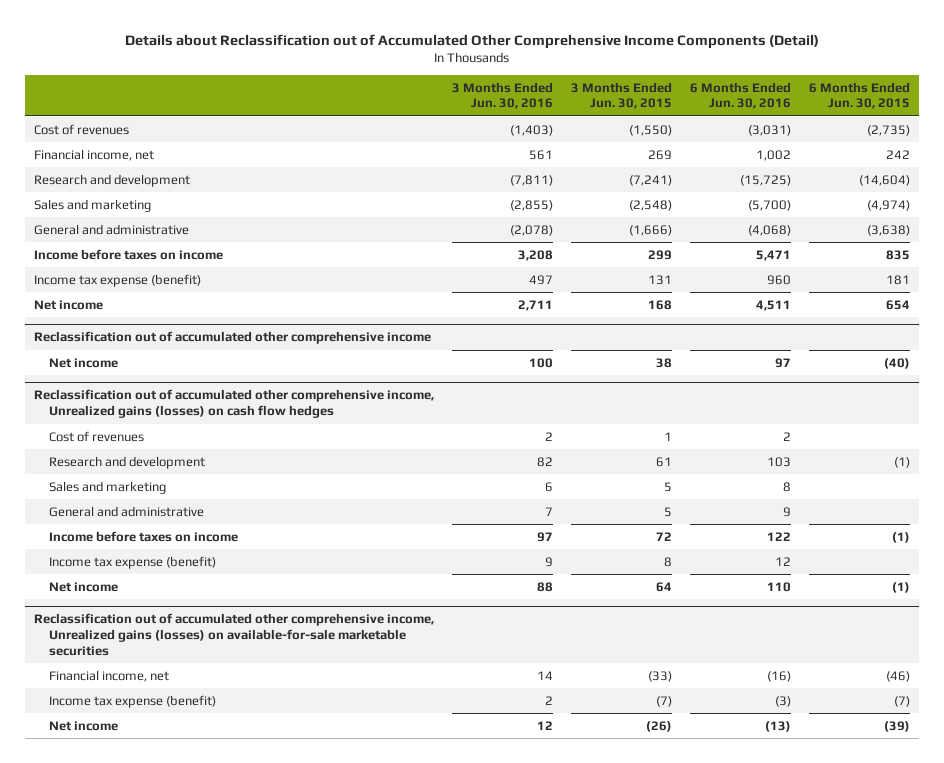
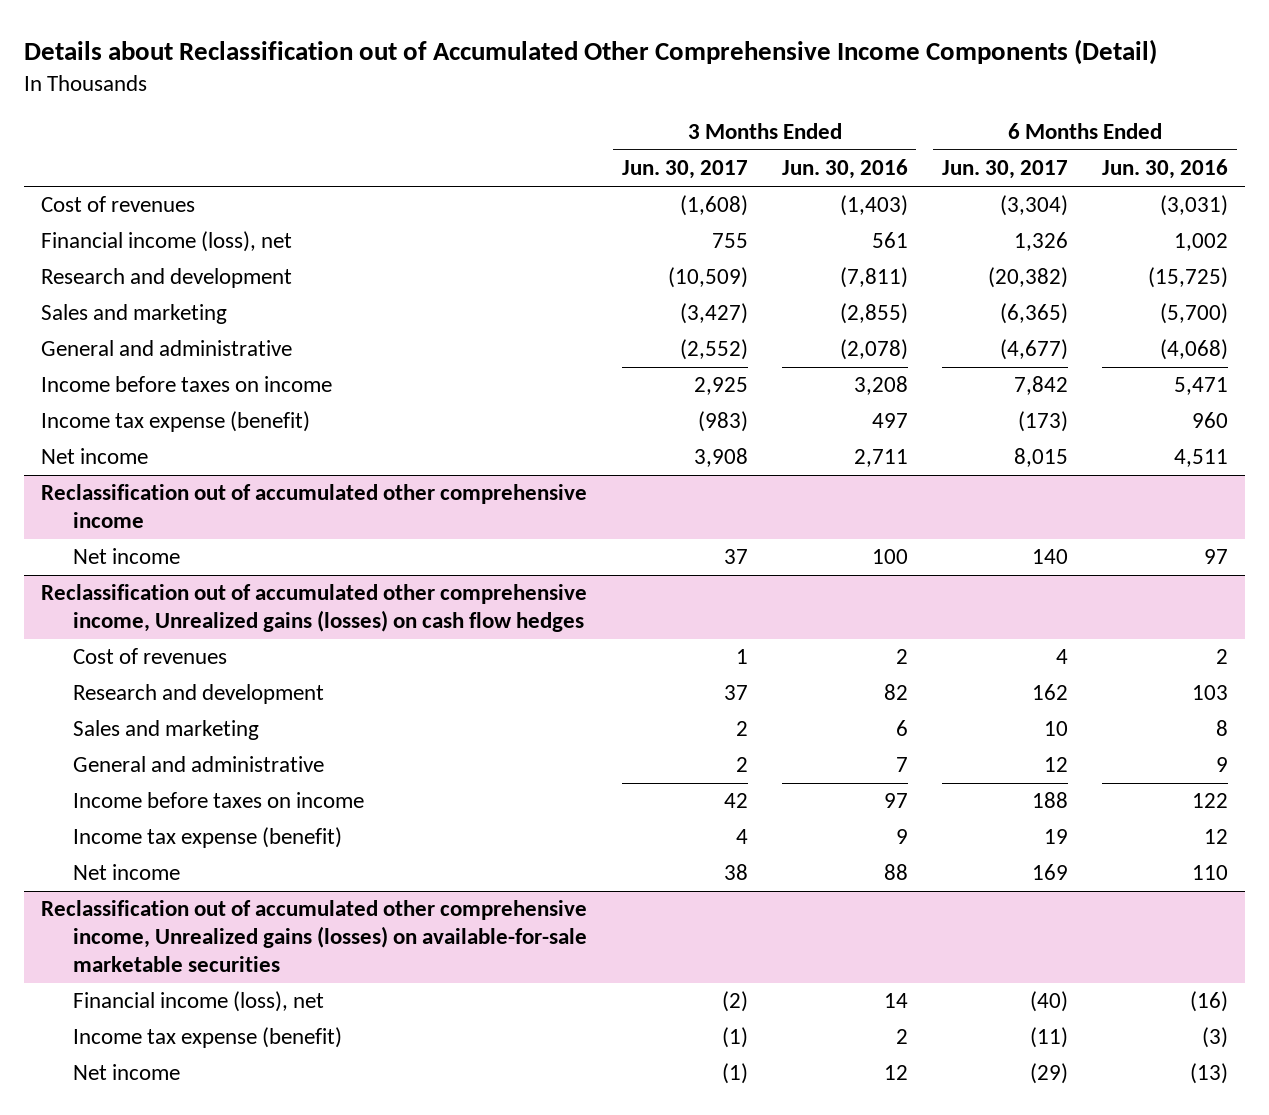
[570,81,672,110] 3 Months Ended Jun. 30, 2015 -> none
[808,81,910,110] 6 Months Ended Jun. 30, 2015 -> none
none -> [621,160,748,180] Jun. 30, 2017
none -> [941,160,1068,180] Jun. 30, 2017
[34,148,155,161] Financial income, net -> [41,231,293,253] Financial income (loss), net
[49,669,170,682] Financial income, net -> [73,991,325,1013] Financial income (loss), net

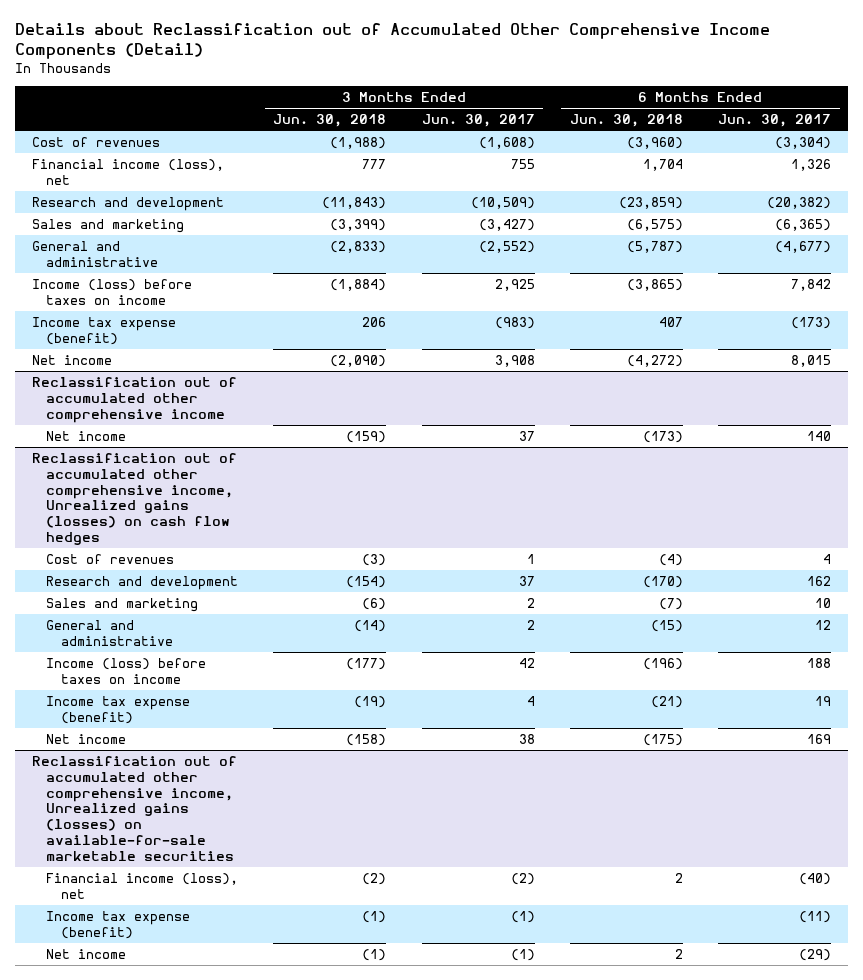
[781,159,908,180] Jun. 30, 2016 -> none
[1101,159,1228,180] Jun. 30, 2016 -> none
none -> [273,114,387,128] Jun. 30, 2018
none -> [569,114,683,128] Jun. 30, 2018
[41,376,333,393] Income before taxes on income -> [32,279,193,305] Income (loss) before taxes on income
[73,792,365,809] Income before taxes on income -> [46,658,207,684] Income (loss) before taxes on income

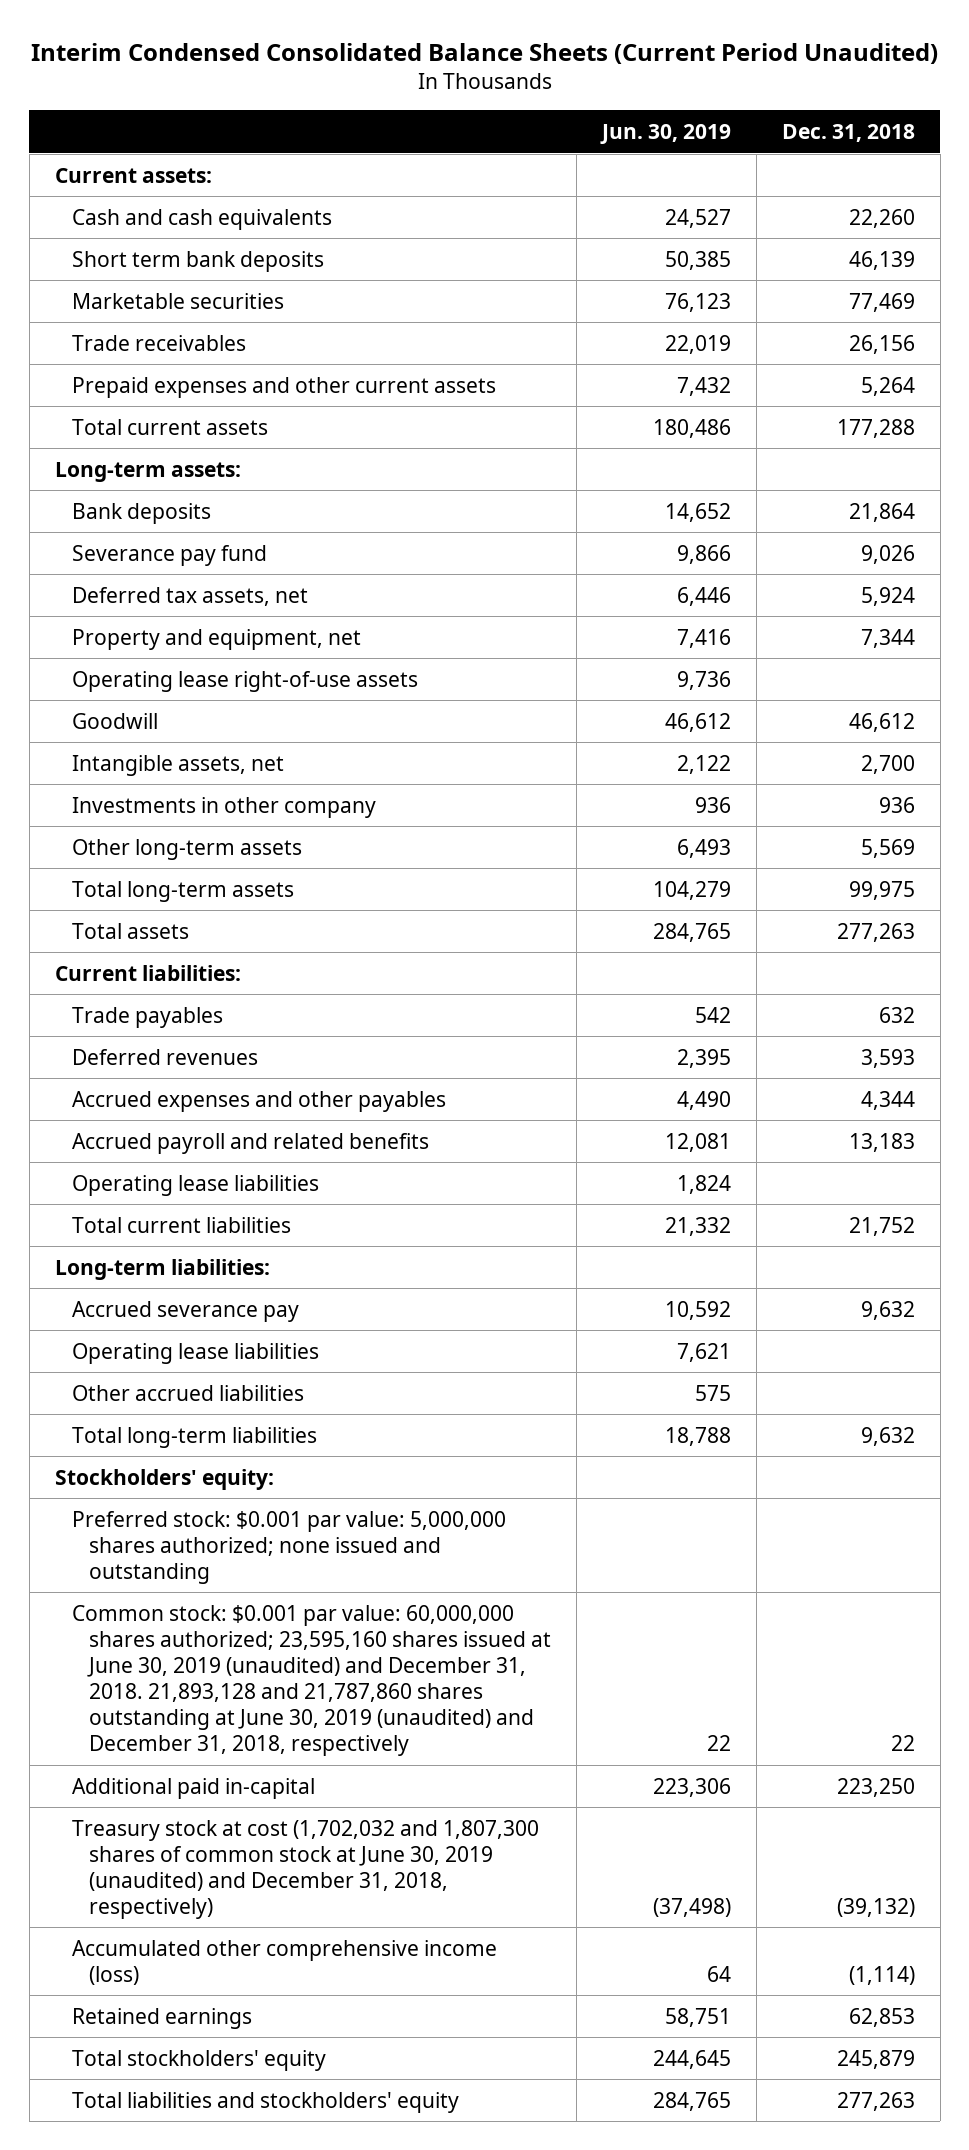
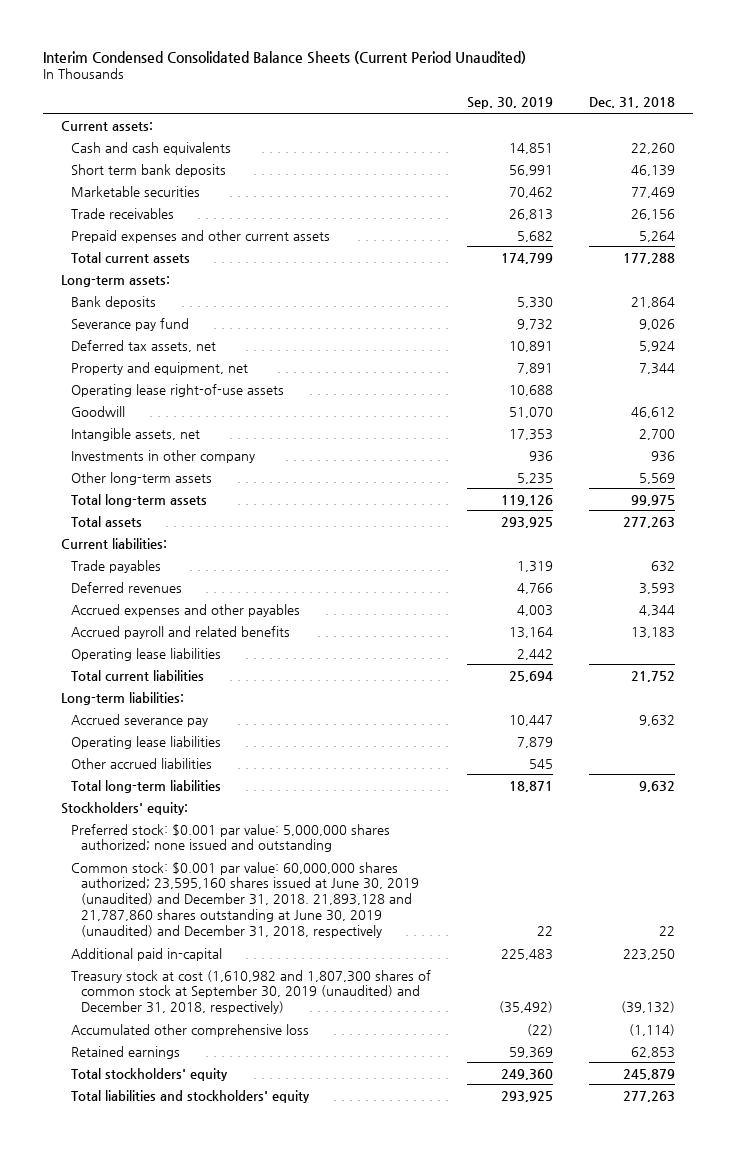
[599,123,731,144] Jun. 30, 2019 -> none
none -> [466,97,553,110] Sep. 30, 2019
[71,1819,539,1919] Treasury stock at cost (1,702,032 and 1,807,300 shares of common stock at June 30, 2019 (unaudited) and December 31, 2018, respectively) -> [70,969,431,1015] Treasury stock at cost (1,610,982 and 1,807,300 shares of common stock at September 30, 2019 (unaudited) and December 31, 2018, respectively)
[71,1939,497,1985] Accumulated other comprehensive income (loss) -> [70,1023,309,1037] Accumulated other comprehensive loss

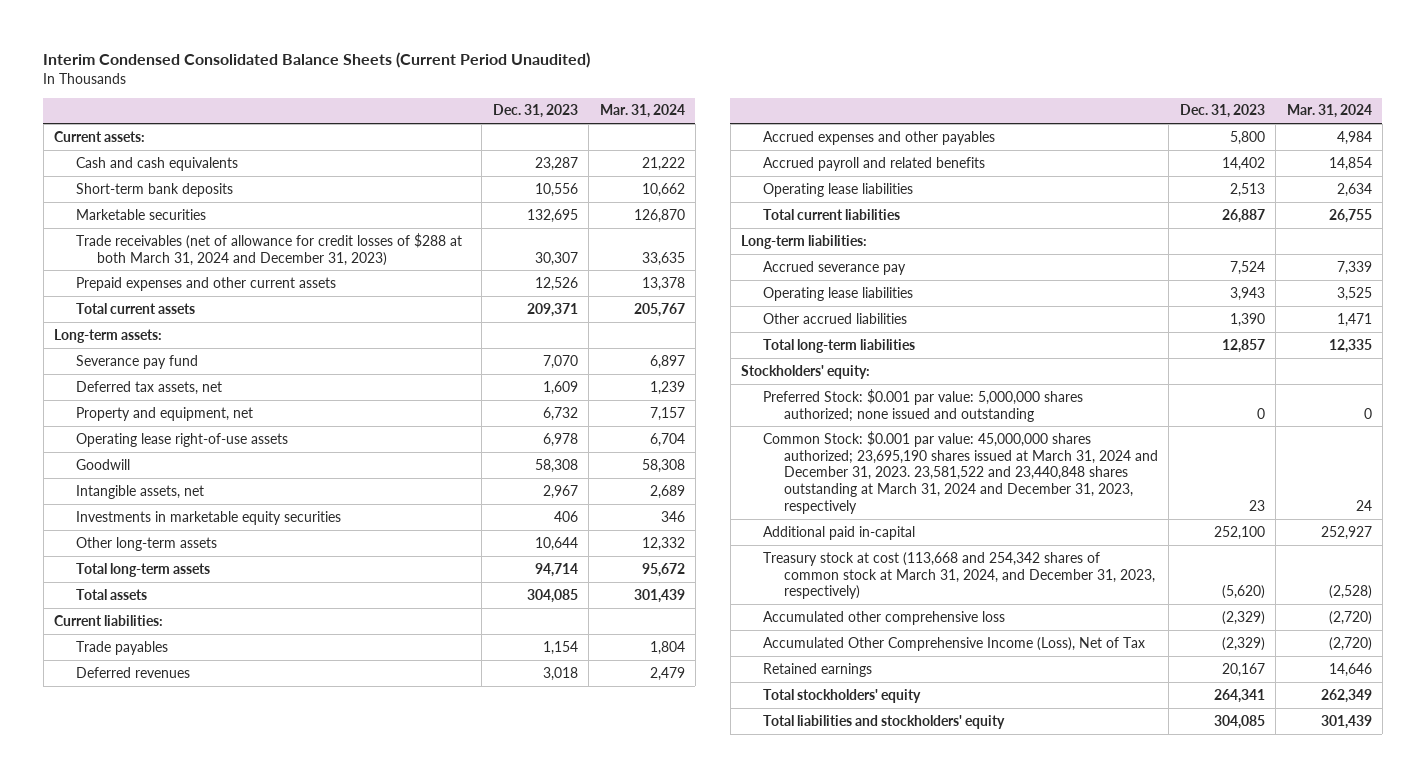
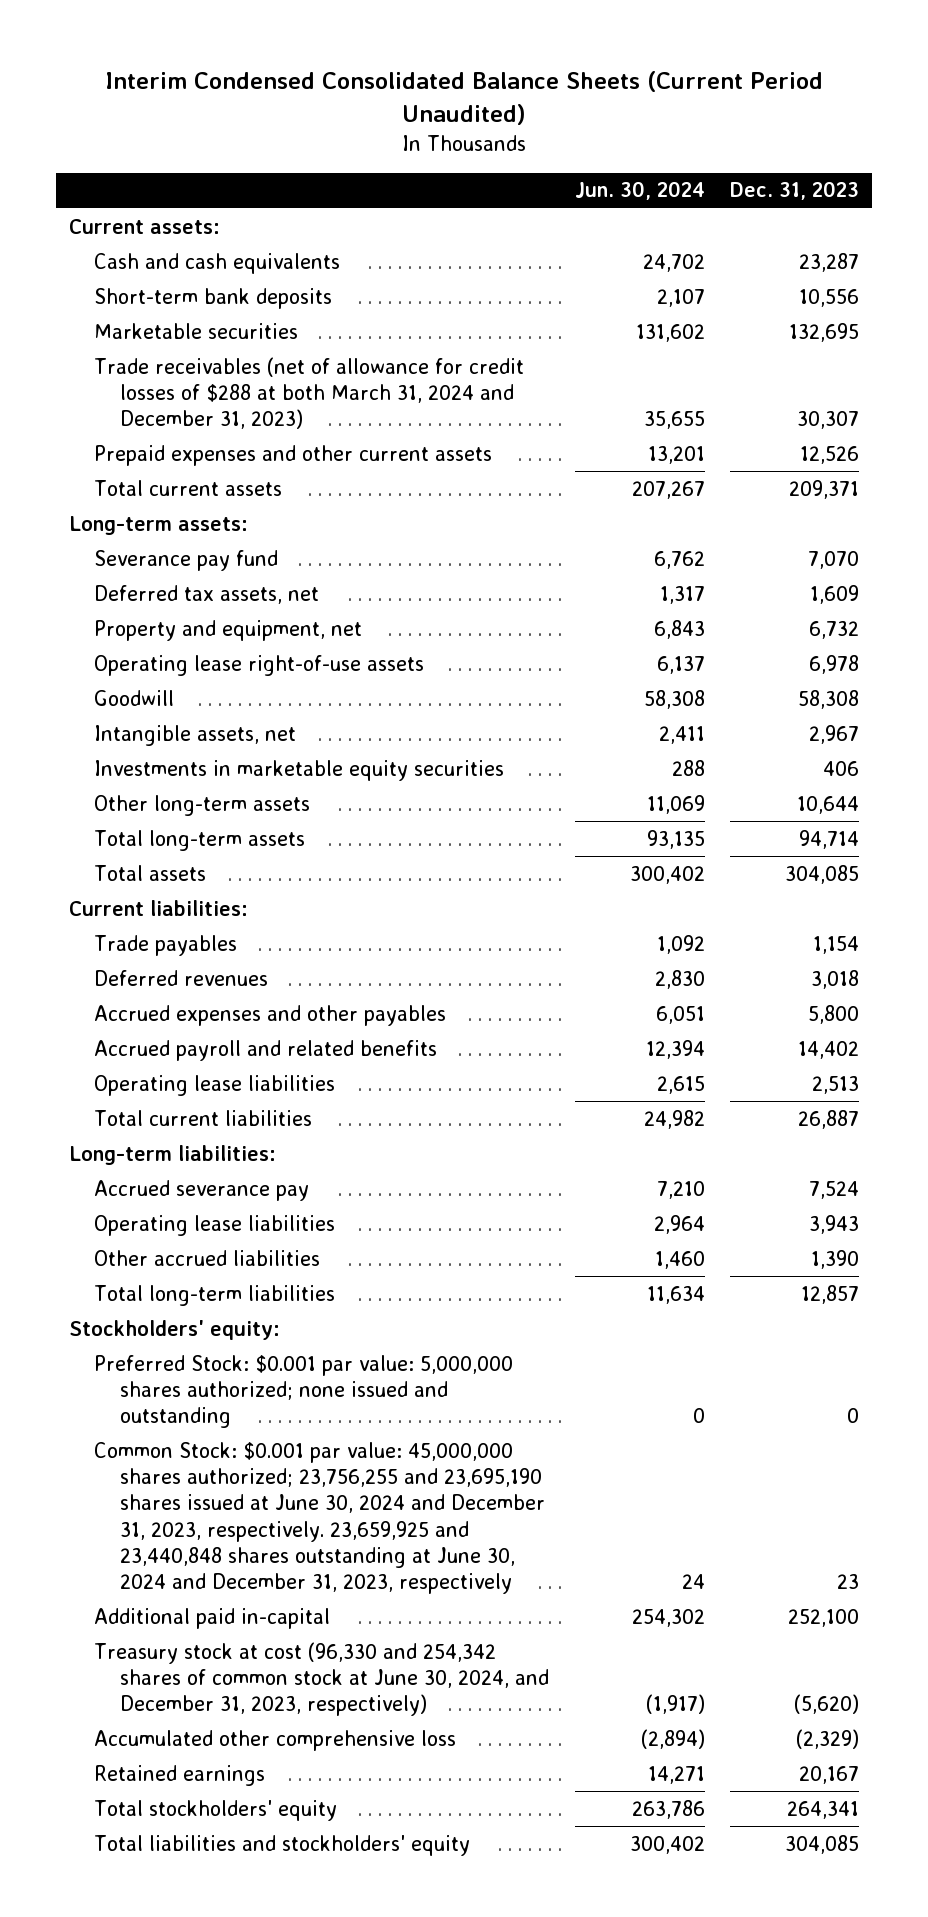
[599,104,685,119] Mar. 31, 2024 -> none
none -> [574,181,705,201] Jun. 30, 2024
[762,430,1158,514] Common Stock: $0.001 par value: 45,000,000 shares authorized; 23,695,190 shares issued at March 31, 2024 and December 31, 2023. 23,581,522 and 23,440,848 shares outstanding at March 31, 2024 and December 31, 2023, respectively -> [94,1441,545,1595] Common Stock: $0.001 par value: 45,000,000 shares authorized; 23,756,255 and 23,695,190 shares issued at June 30, 2024 and December 31, 2023, respectively. 23,659,925 and 23,440,848 shares outstanding at June 30, 2024 and December 31, 2023, respectively
[762,551,1155,600] Treasury stock at cost (113,668 and 254,342 shares of common stock at March 31, 2024, and December 31, 2023, respectively) -> [94,1641,549,1717] Treasury stock at cost (96,330 and 254,342 shares of common stock at June 30, 2024, and December 31, 2023, respectively)
[762,636,1145,651] Accumulated Other Comprehensive Income (Loss), Net of Tax -> none

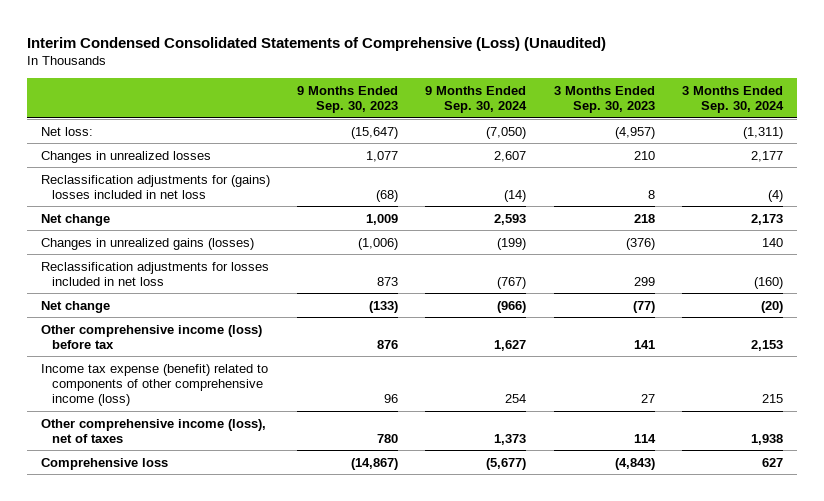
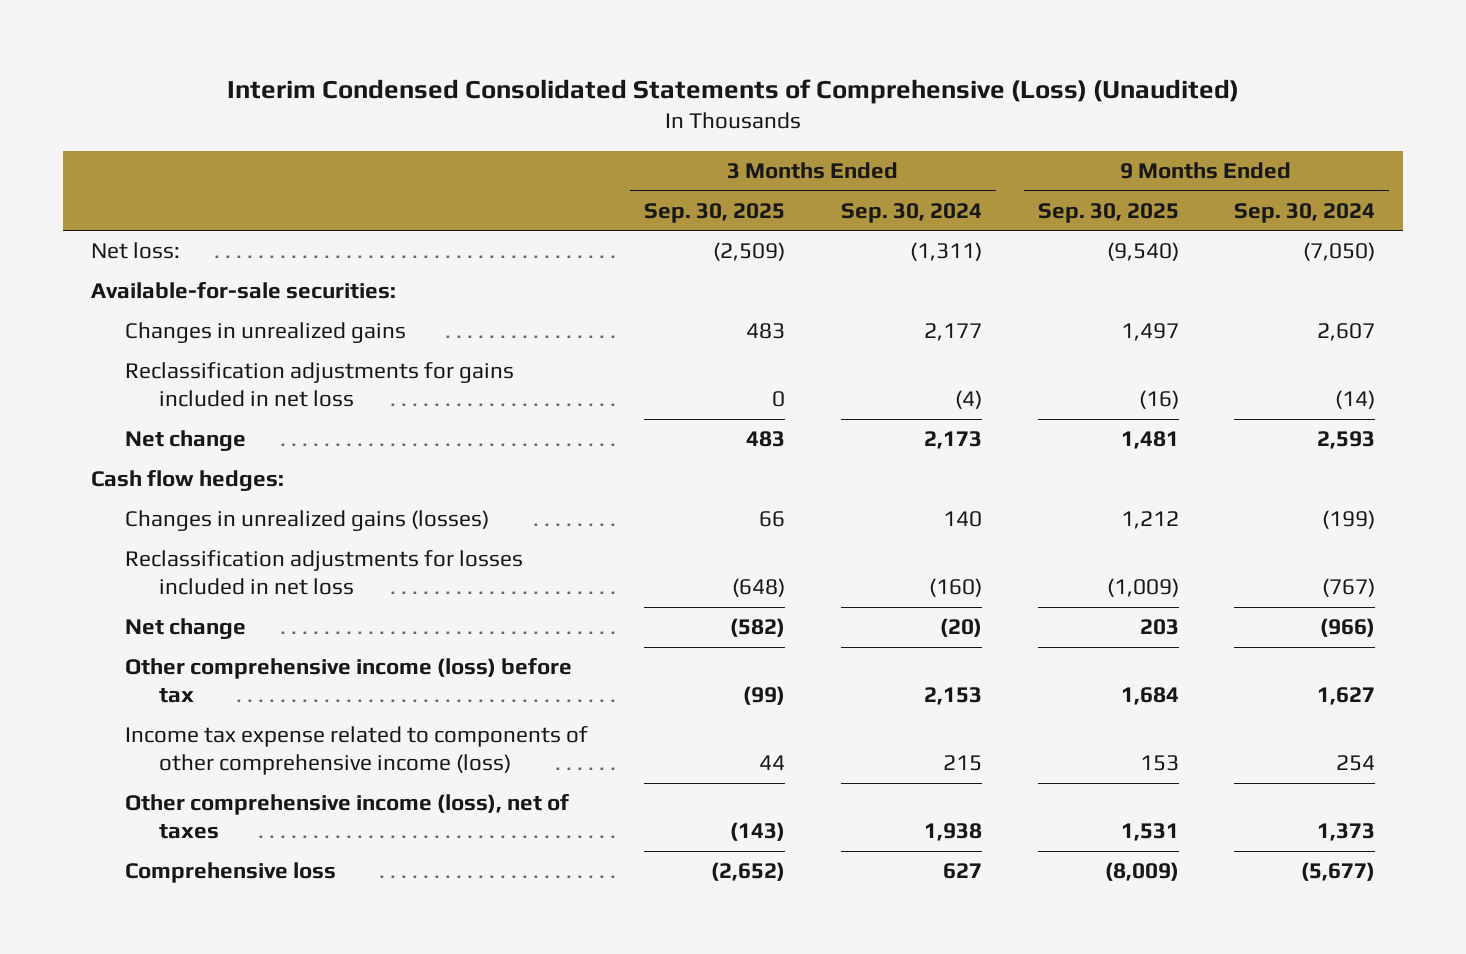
[297,85,399,114] 9 Months Ended Sep. 30, 2023 -> none
[553,85,655,114] 3 Months Ended Sep. 30, 2023 -> none
none -> [643,202,785,223] Sep. 30, 2025
none -> [1037,202,1179,223] Sep. 30, 2025
none -> [90,282,396,300] Available-for-sale securities:
[41,150,212,163] Changes in unrealized losses -> [125,322,407,344] Changes in unrealized gains
[41,174,271,199] Reclassification adjustments for (gains) losses included in net loss -> [125,362,515,408] Reclassification adjustments for gains included in net loss
none -> [90,470,284,492] Cash flow hedges:
[41,363,269,407] Income tax expense (benefit) related to components of other comprehensive income (loss) -> [125,726,589,776] Income tax expense related to components of other comprehensive income (loss)

